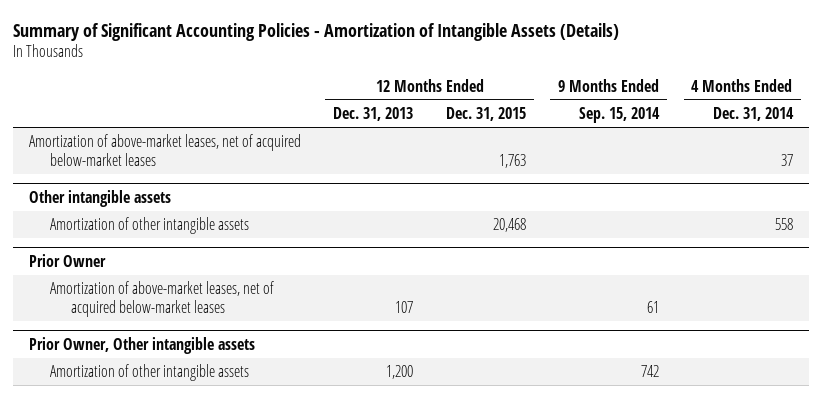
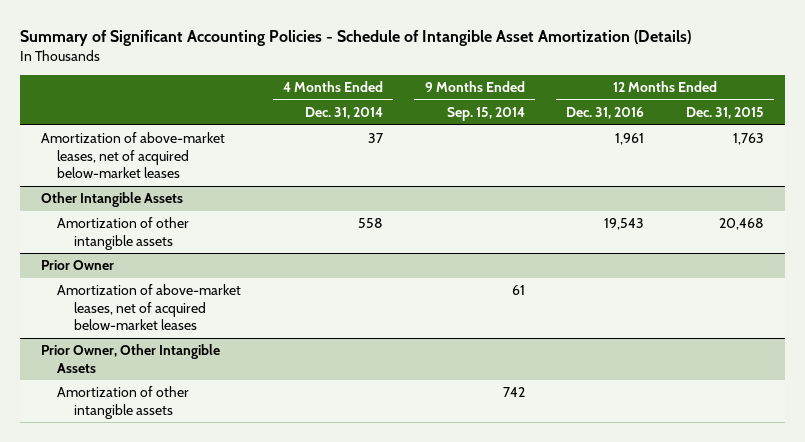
[12,22,619,41] Summary of Significant Accounting Policies - Amortization of Intangible Assets (Details) -> [20,30,692,47] Summary of Significant Accounting Policies - Schedule of Intangible Asset Amortization (Details)
[333,106,414,121] Dec. 31, 2013 -> none
none -> [566,107,645,120] Dec. 31, 2016
[29,189,172,207] Other intangible assets -> [41,192,184,208] Other Intangible Assets
[29,336,256,354] Prior Owner, Other intangible assets -> [41,344,221,373] Prior Owner, Other Intangible Assets

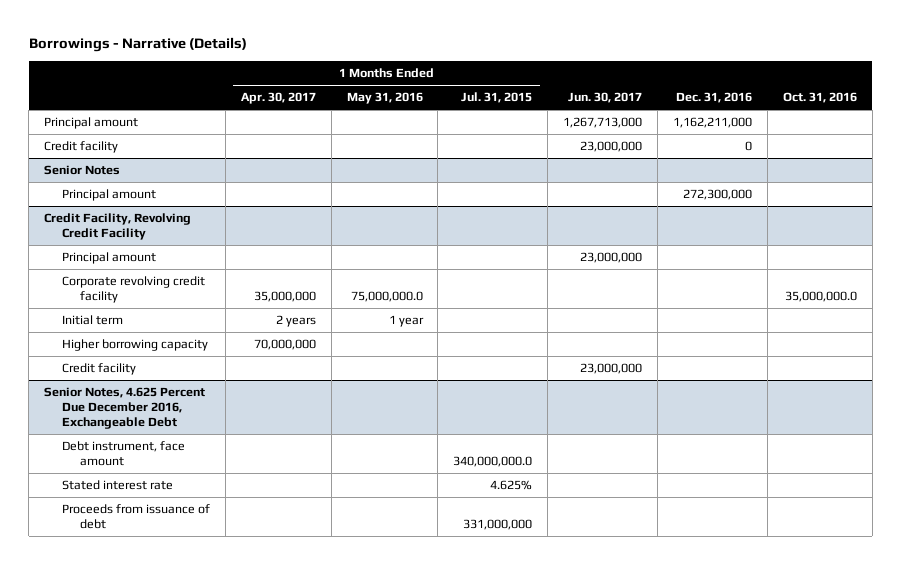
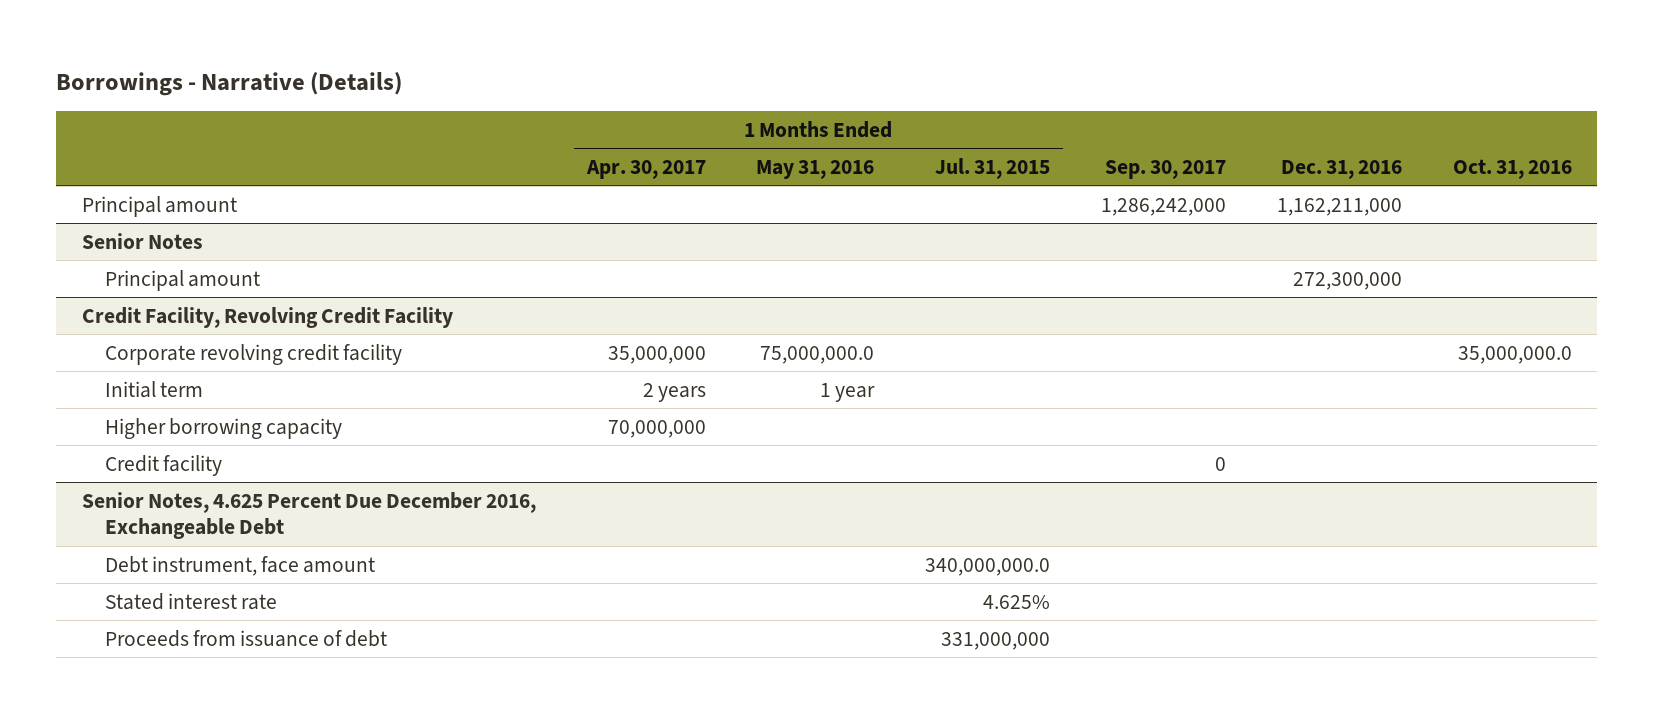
[568,92,643,104] Jun. 30, 2017 -> none
none -> [1105,159,1227,179] Sep. 30, 2017
[44,141,119,154] Credit facility -> none
[61,252,156,265] Principal amount -> none

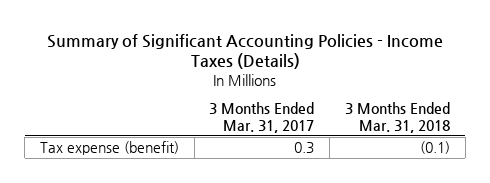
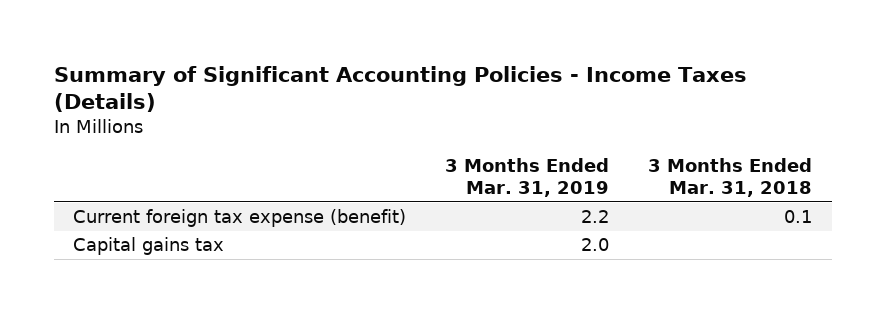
[209,102,315,134] 3 Months Ended Mar. 31, 2017 -> none
none -> [445,157,610,198] 3 Months Ended Mar. 31, 2019
[39,141,179,156] Tax expense (benefit) -> [73,209,407,228] Current foreign tax expense (benefit)
[419,141,450,155] (0.1) -> [784,210,813,224] 0.1
none -> [73,237,225,256] Capital gains tax

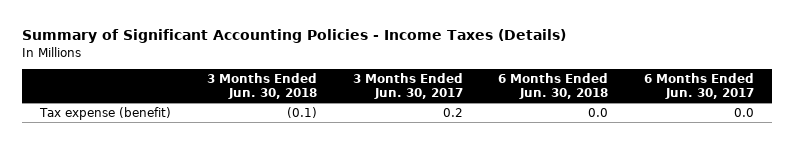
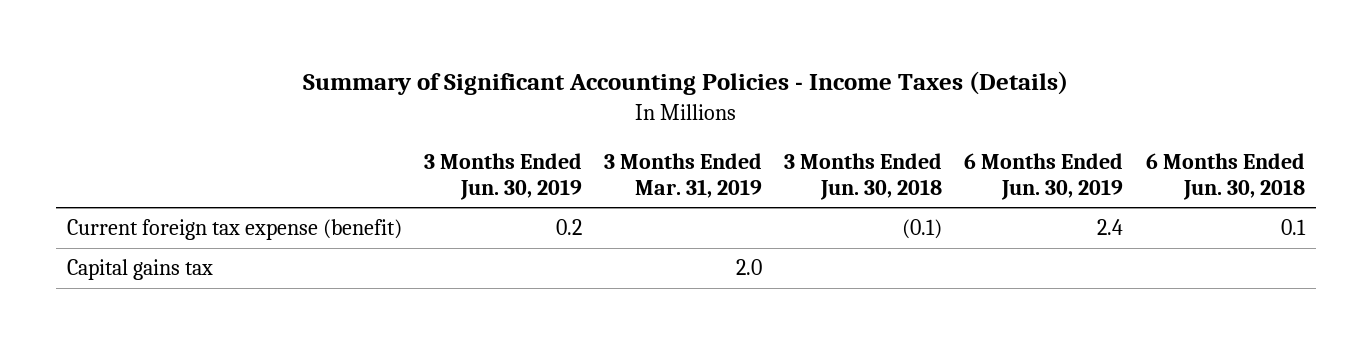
[352,72,463,100] 3 Months Ended Jun. 30, 2017 -> none
[644,72,755,100] 6 Months Ended Jun. 30, 2017 -> none
none -> [424,152,583,200] 3 Months Ended Jun. 30, 2019
none -> [604,152,763,198] 3 Months Ended Mar. 31, 2019
none -> [964,152,1124,200] 6 Months Ended Jun. 30, 2019
[38,106,171,120] Tax expense (benefit) -> [67,219,403,241] Current foreign tax expense (benefit)
[588,107,609,117] 0.0 -> [1280,219,1306,236] 0.1
none -> [67,259,214,281] Capital gains tax

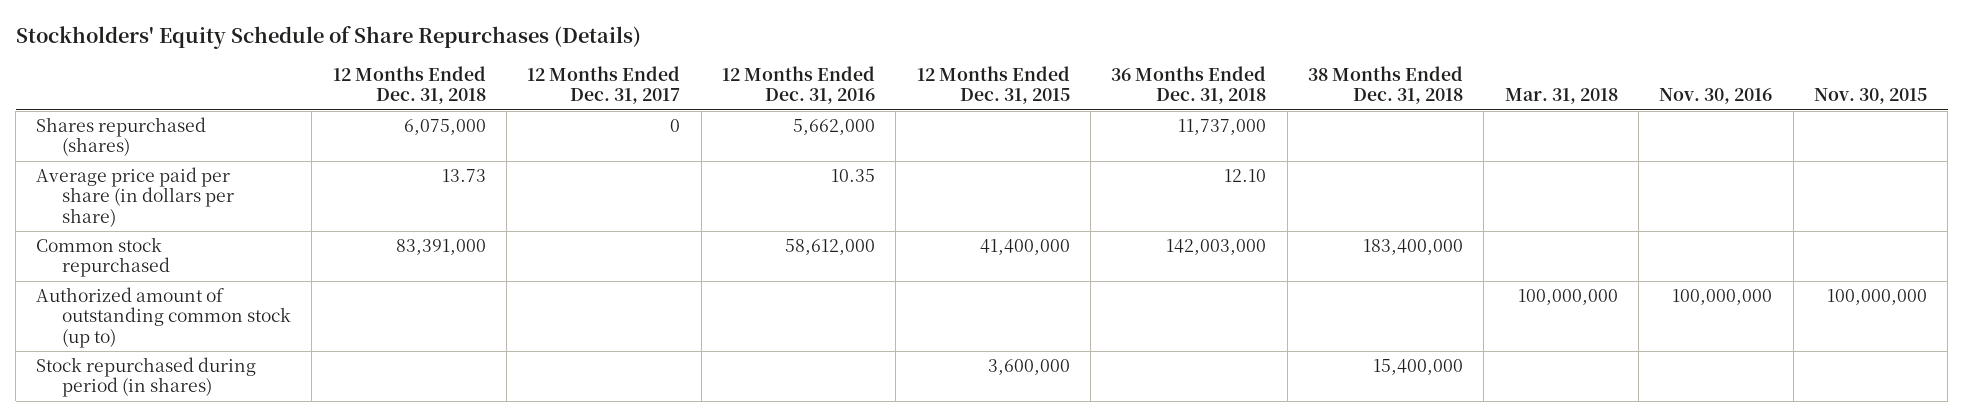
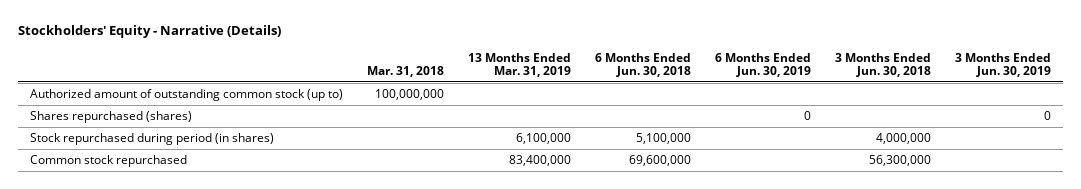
[15,25,641,49] Stockholders' Equity Schedule of Share Repurchases (Details) -> [17,25,281,39] Stockholders' Equity - Narrative (Details)
[332,66,486,105] 12 Months Ended Dec. 31, 2018 -> none
[527,66,681,105] 12 Months Ended Dec. 31, 2017 -> none
[722,66,876,105] 12 Months Ended Dec. 31, 2016 -> none
[916,66,1070,105] 12 Months Ended Dec. 31, 2015 -> none
[1111,66,1267,105] 36 Months Ended Dec. 31, 2018 -> none
[1308,66,1464,105] 38 Months Ended Dec. 31, 2018 -> none
[1659,88,1773,105] Nov. 30, 2016 -> none
[1814,88,1928,105] Nov. 30, 2015 -> none
none -> [467,52,571,77] 13 Months Ended Mar. 31, 2019
none -> [594,52,691,77] 6 Months Ended Jun. 30, 2018
none -> [715,52,812,77] 6 Months Ended Jun. 30, 2019
none -> [835,52,932,77] 3 Months Ended Jun. 30, 2018
none -> [955,52,1052,77] 3 Months Ended Jun. 30, 2019
[36,167,235,227] Average price paid per share (in dollars per share) -> none
[36,117,207,157] Shares repurchased (shares) -> [29,110,192,123] Shares repurchased (shares)
[36,237,171,278] Common stock repurchased -> [29,154,187,167] Common stock repurchased

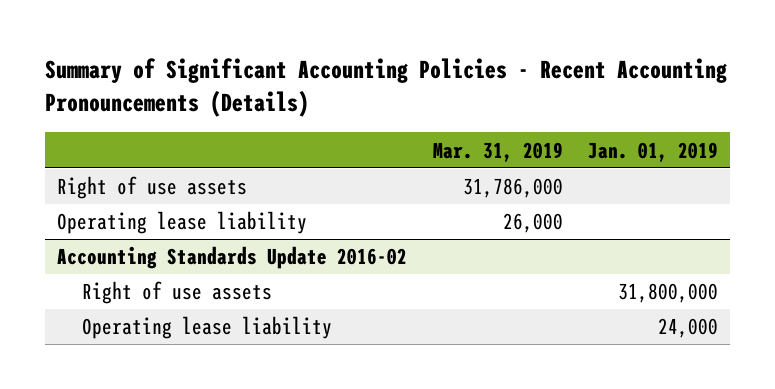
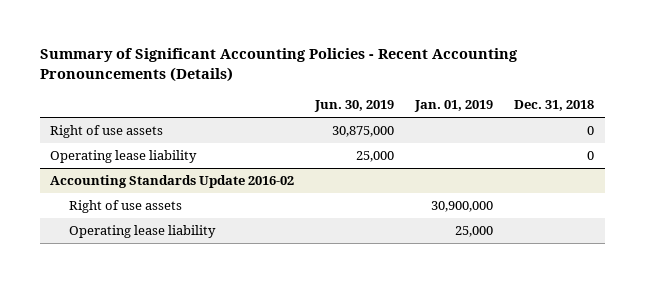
[432,141,563,162] Mar. 31, 2019 -> none
none -> [314,100,395,113] Jun. 30, 2019
none -> [514,100,595,112] Dec. 31, 2018
[617,283,718,304] 31,800,000 -> [431,201,494,213] 30,900,000
[657,318,718,339] 24,000 -> [455,226,494,238] 25,000

